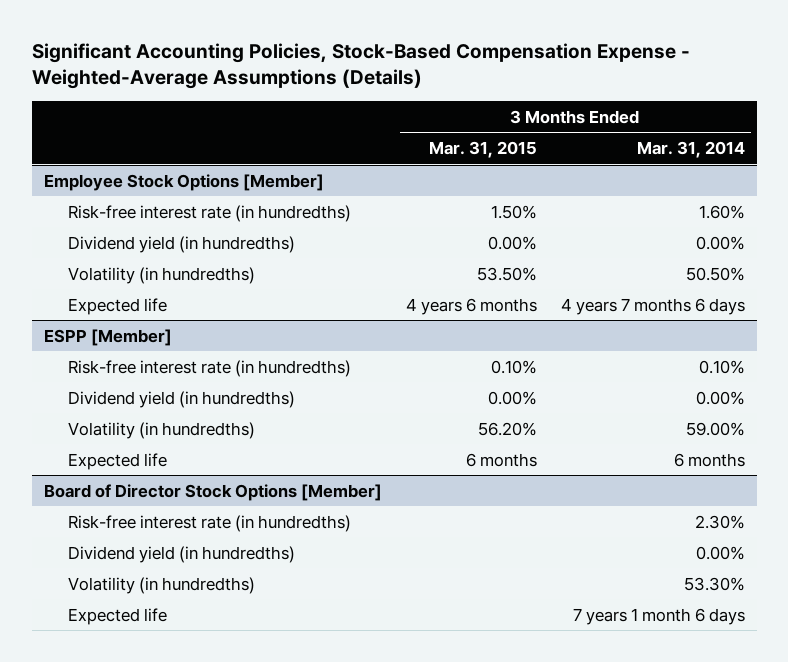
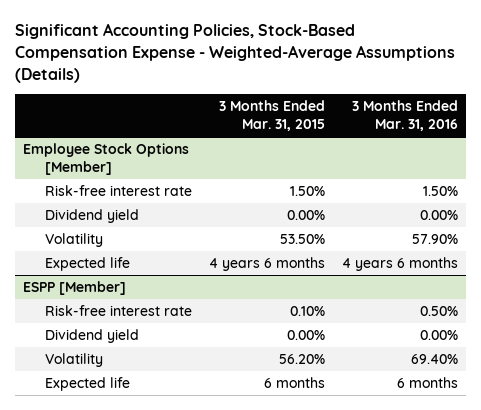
[636,141,745,159] Mar. 31, 2014 -> none
none -> [351,100,458,131] 3 Months Ended Mar. 31, 2016
[68,204,352,222] Risk-free interest rate (in hundredths) -> [45,185,193,197] Risk-free interest rate
[68,235,296,253] Dividend yield (in hundredths) -> [45,209,140,224] Dividend yield
[68,266,256,284] Volatility (in hundredths) -> [45,233,104,248] Volatility
[68,359,352,377] Risk-free interest rate (in hundredths) -> [45,305,193,317] Risk-free interest rate
[68,390,296,408] Dividend yield (in hundredths) -> [45,329,140,344] Dividend yield
[68,421,256,439] Volatility (in hundredths) -> [45,353,104,368] Volatility
[43,483,382,501] Board of Director Stock Options [Member] -> none
[68,514,352,532] Risk-free interest rate (in hundredths) -> none
[68,545,296,563] Dividend yield (in hundredths) -> none
[68,576,256,594] Volatility (in hundredths) -> none
[68,607,168,625] Expected life -> none

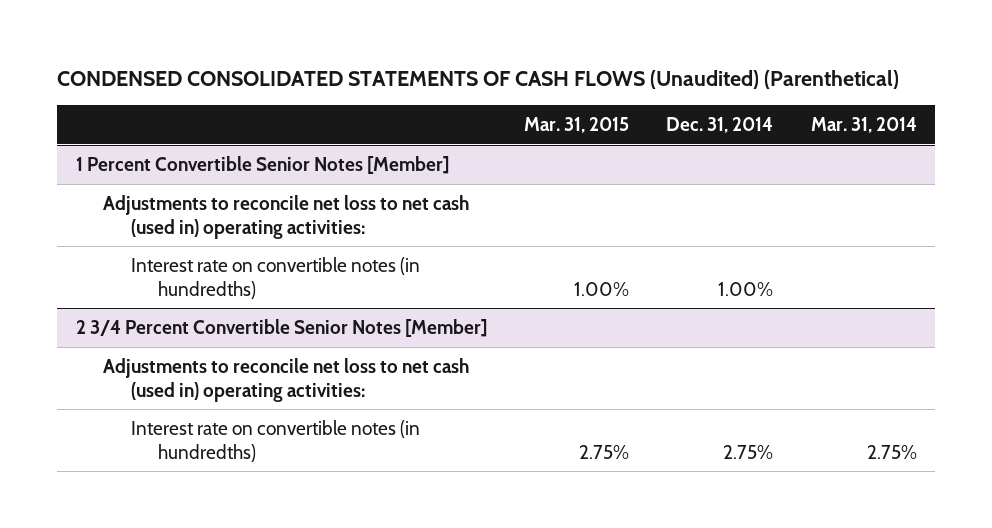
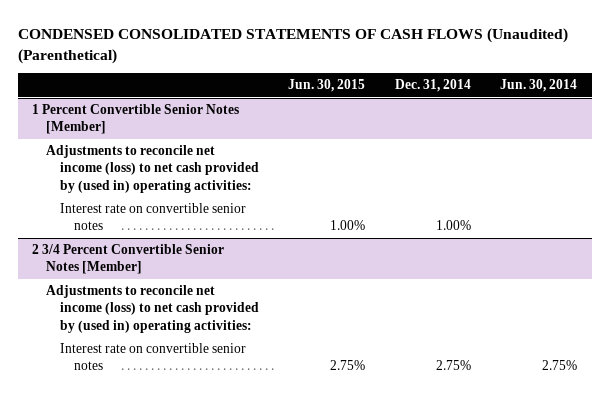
[524,117,630,134] Mar. 31, 2015 -> none
[810,117,917,134] Mar. 31, 2014 -> none
none -> [288,79,366,93] Jun. 30, 2015
none -> [500,79,578,93] Jun. 30, 2014
[103,194,470,239] Adjustments to reconcile net loss to net cash (used in) operating activities: -> [46,145,259,193] Adjustments to reconcile net income (loss) to net cash provided by (used in) operating activities:
[130,256,420,299] Interest rate on convertible notes (in hundredths) -> [59,203,246,231] Interest rate on convertible senior notes
[103,357,470,402] Adjustments to reconcile net loss to net cash (used in) operating activities: -> [46,285,259,333] Adjustments to reconcile net income (loss) to net cash provided by (used in) operating activities:
[130,419,420,462] Interest rate on convertible notes (in hundredths) -> [59,343,246,371] Interest rate on convertible senior notes

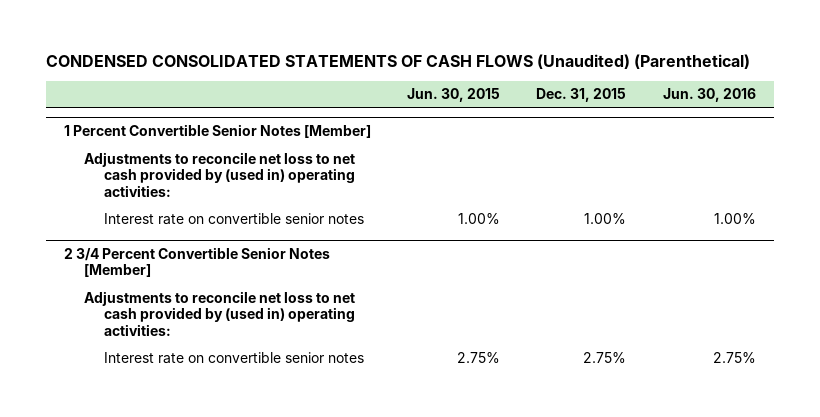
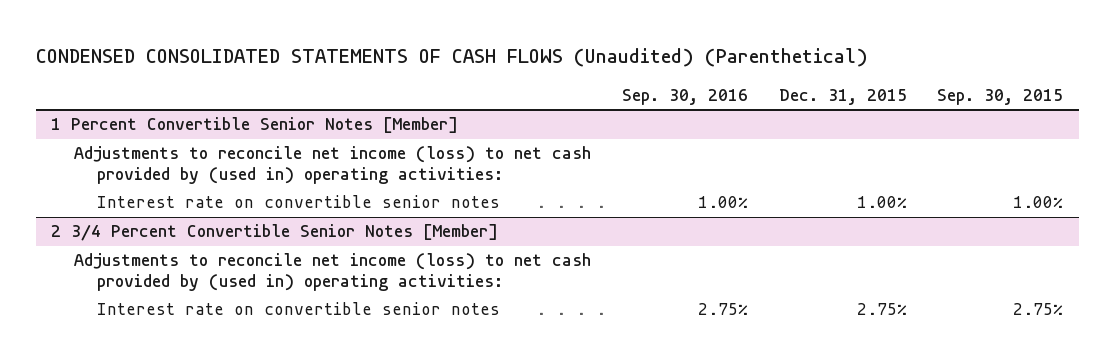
[407,88,501,103] Jun. 30, 2015 -> none
[662,88,756,103] Jun. 30, 2016 -> none
none -> [621,88,748,105] Sep. 30, 2016
none -> [937,88,1064,105] Sep. 30, 2015
[83,151,356,197] Adjustments to reconcile net loss to net cash provided by (used in) operating activities: -> [73,146,591,184] Adjustments to reconcile net income (loss) to net cash provided by (used in) operating activities:
[83,290,356,336] Adjustments to reconcile net loss to net cash provided by (used in) operating activities: -> [73,253,591,291] Adjustments to reconcile net income (loss) to net cash provided by (used in) operating activities:

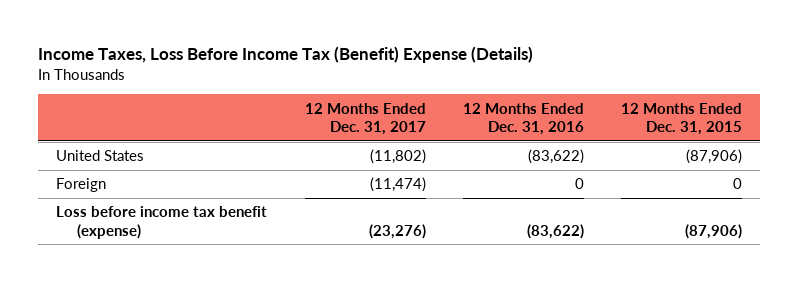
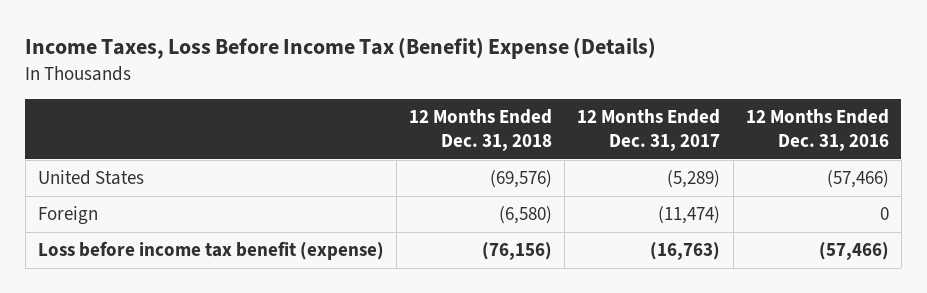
[620,102,742,135] 12 Months Ended Dec. 31, 2015 -> none
none -> [409,109,553,151] 12 Months Ended Dec. 31, 2018
[369,149,426,165] (11,802) -> [667,170,721,189] (5,289)
[527,149,584,165] (83,622) -> [826,170,889,189] (57,466)
[368,223,426,239] (23,276) -> [650,242,721,261] (16,763)
[526,223,584,239] (83,622) -> [818,242,889,261] (57,466)

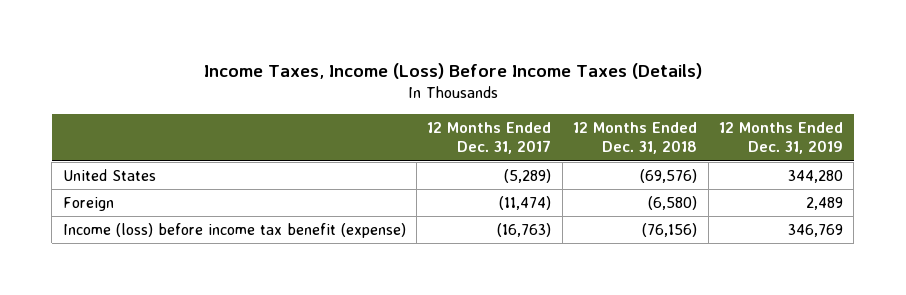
[25,37,657,60] Income Taxes, Loss Before Income Tax (Benefit) Expense (Details) -> [203,62,702,79] Income Taxes, Income (Loss) Before Income Taxes (Details)
[745,109,889,151] 12 Months Ended Dec. 31, 2016 -> none
none -> [718,122,843,155] 12 Months Ended Dec. 31, 2019
[37,241,384,261] Loss before income tax benefit (expense) -> [62,223,406,239] Income (loss) before income tax benefit (expense)

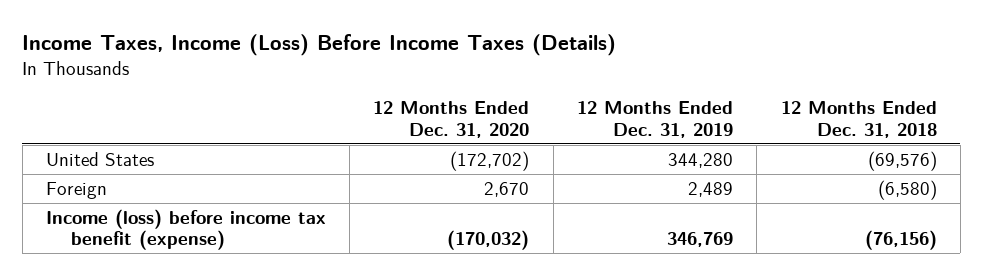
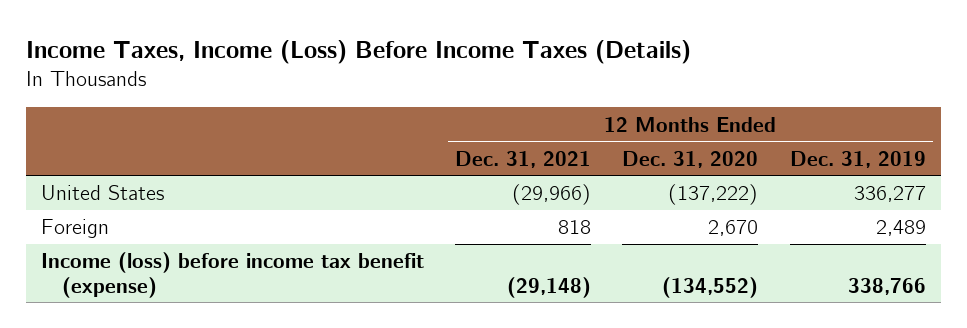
[780,101,937,138] 12 Months Ended Dec. 31, 2018 -> none
none -> [455,150,592,168] Dec. 31, 2021
[450,150,530,171] (172,702) -> [668,184,759,206] (137,222)
[667,152,733,168] 344,280 -> [853,186,926,203] 336,277
[447,230,530,251] (170,032) -> [662,276,759,298] (134,552)
[666,232,733,248] 346,769 -> [847,277,926,295] 338,766

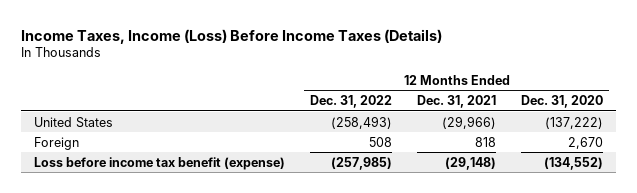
[789,150,926,168] Dec. 31, 2019 -> none
none -> [309,94,392,108] Dec. 31, 2022
[41,252,425,298] Income (loss) before income tax benefit (expense) -> [33,156,285,170] Loss before income tax benefit (expense)

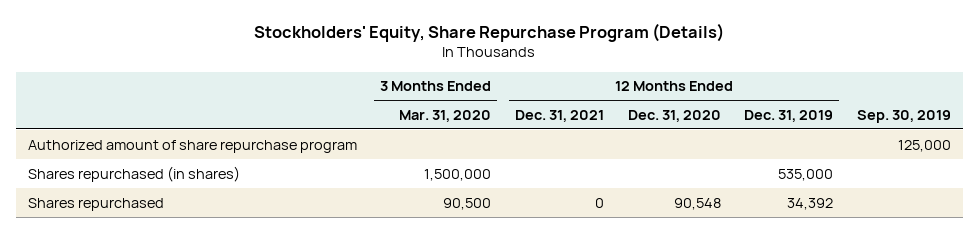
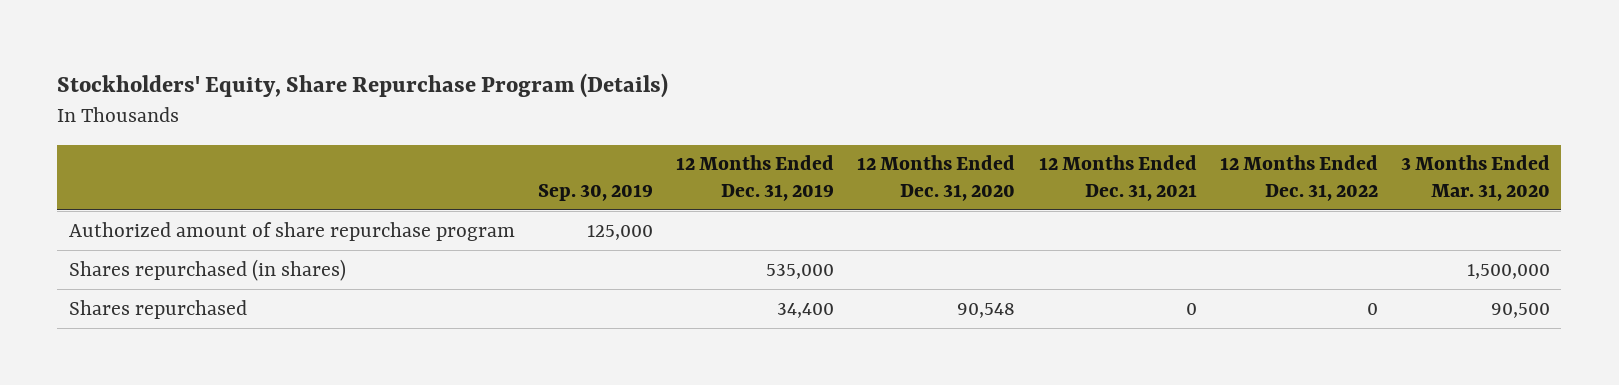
none -> [1219,155,1378,201] 12 Months Ended Dec. 31, 2022
[787,197,834,210] 34,392 -> [777,302,835,318] 34,400

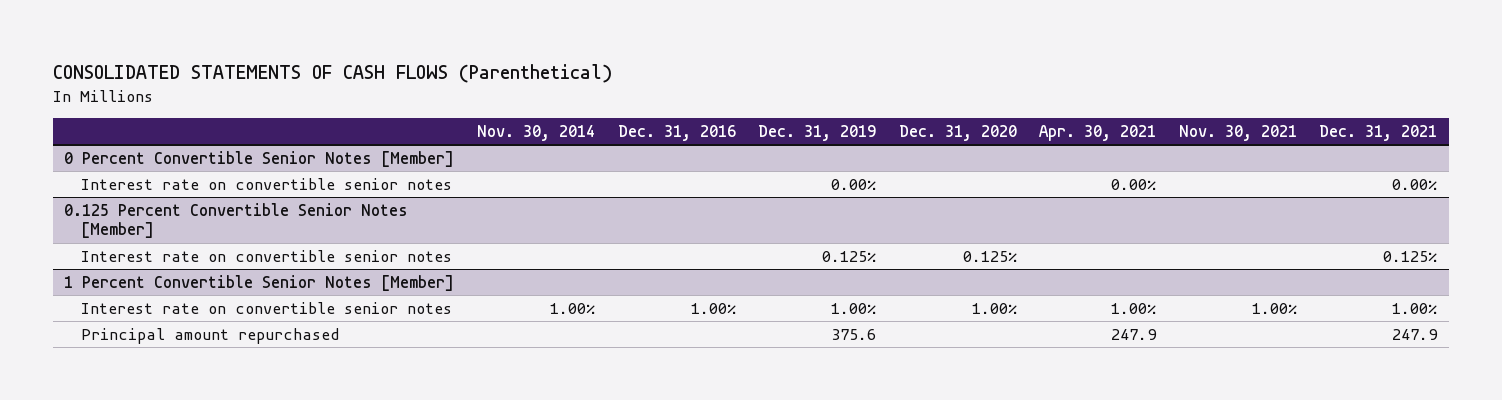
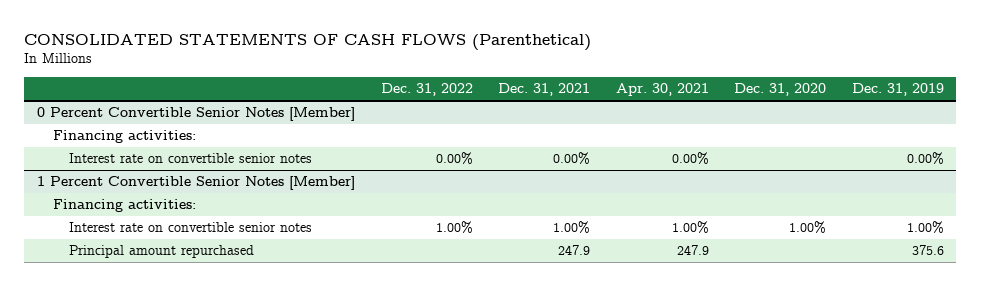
[476,124,595,141] Nov. 30, 2014 -> none
[617,124,736,141] Dec. 31, 2016 -> none
[1178,124,1297,141] Nov. 30, 2021 -> none
none -> [380,83,473,97] Dec. 31, 2022
none -> [53,130,197,144] Financing activities:
[64,202,409,239] 0.125 Percent Convertible Senior Notes [Member] -> none
[81,249,453,262] Interest rate on convertible senior notes -> none
none -> [53,199,197,213] Financing activities:

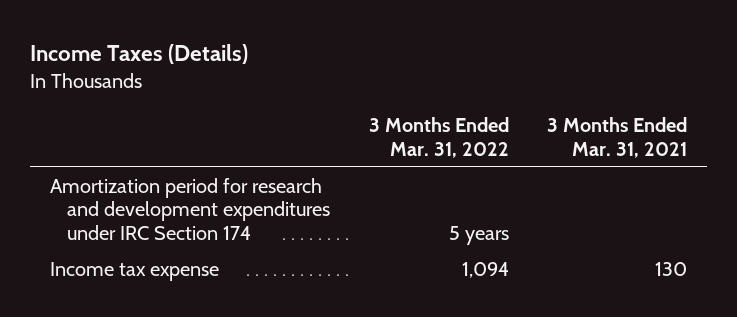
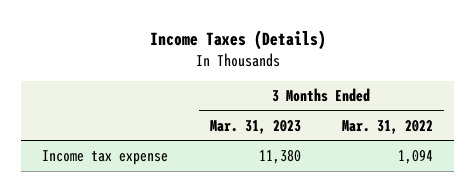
[547,117,688,158] 3 Months Ended Mar. 31, 2021 -> none
none -> [209,119,301,134] Mar. 31, 2023
[49,177,330,240] Amortization period for research and development expenditures under IRC Section 174 -> none

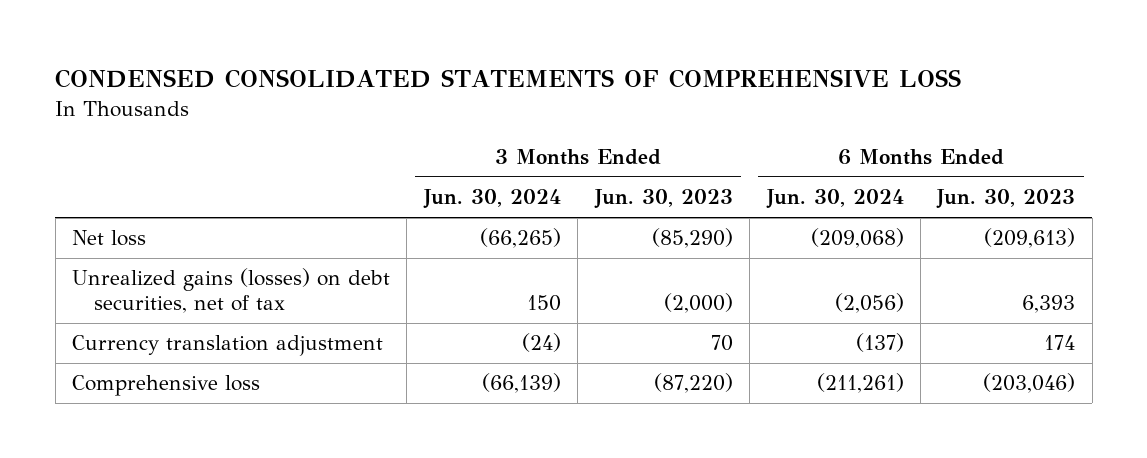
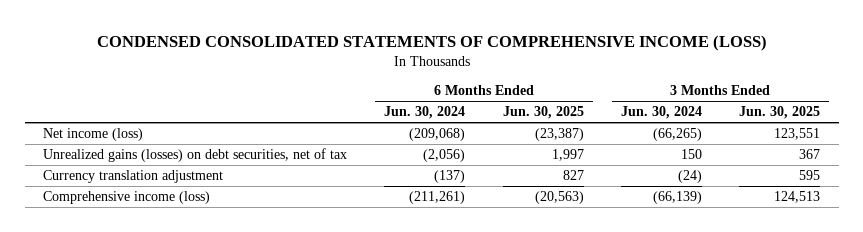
[55,69,962,89] CONDENSED CONSOLIDATED STATEMENTS OF COMPREHENSIVE LOSS -> [96,34,767,51] CONDENSED CONSOLIDATED STATEMENTS OF COMPREHENSIVE INCOME (LOSS)
[593,189,733,210] Jun. 30, 2023 -> none
[936,189,1076,210] Jun. 30, 2023 -> none
none -> [502,106,584,120] Jun. 30, 2025
none -> [739,106,821,120] Jun. 30, 2025
[71,230,146,247] Net loss -> [43,128,144,142] Net income (loss)
[71,375,260,397] Comprehensive loss -> [43,191,211,205] Comprehensive income (loss)

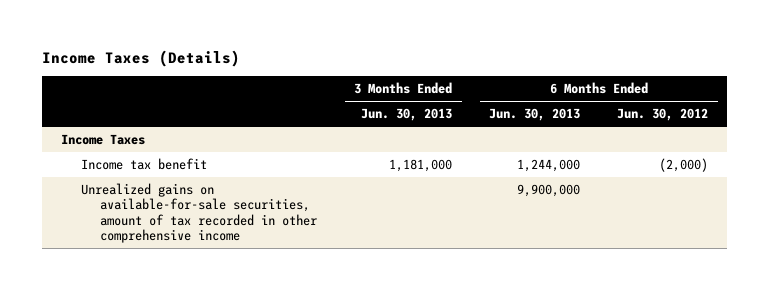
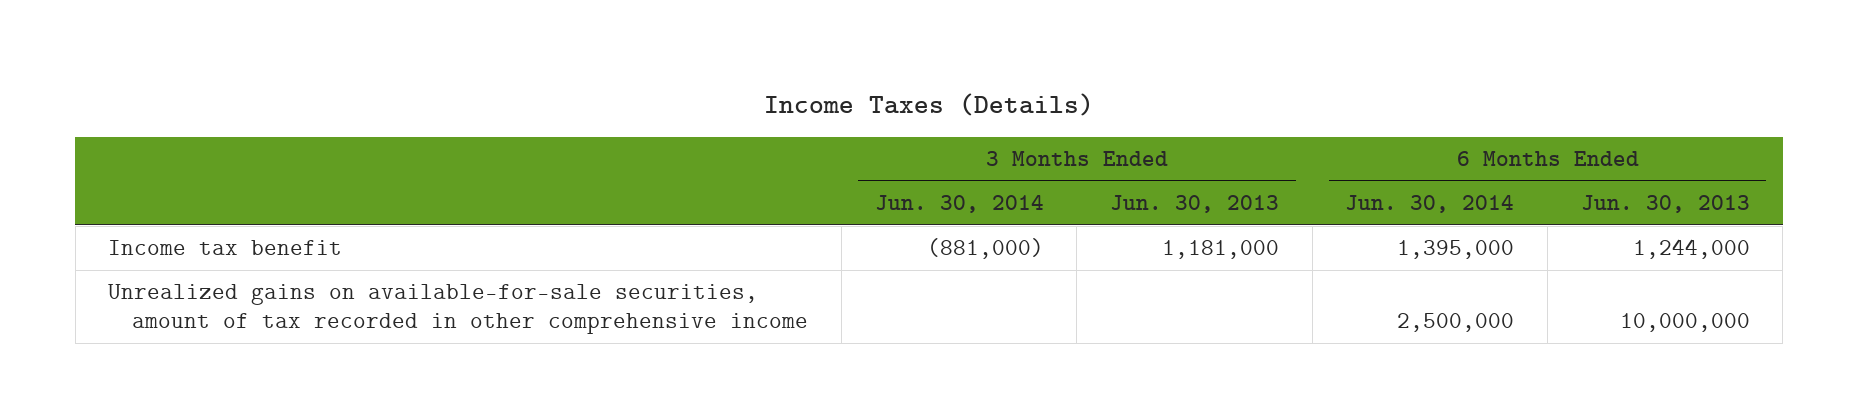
[617,108,709,122] Jun. 30, 2012 -> none
none -> [874,195,1044,214] Jun. 30, 2014
none -> [1345,195,1515,214] Jun. 30, 2014
[60,134,145,146] Income Taxes -> none
[517,184,581,198] 9,900,000 -> [1619,312,1750,332] 10,000,000

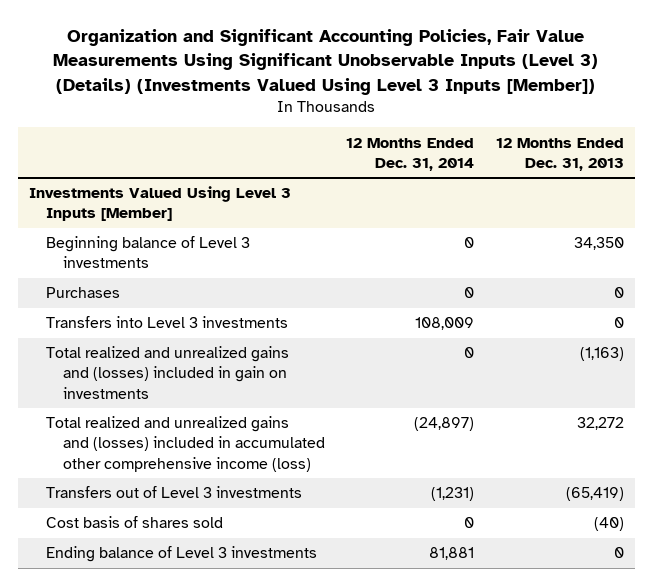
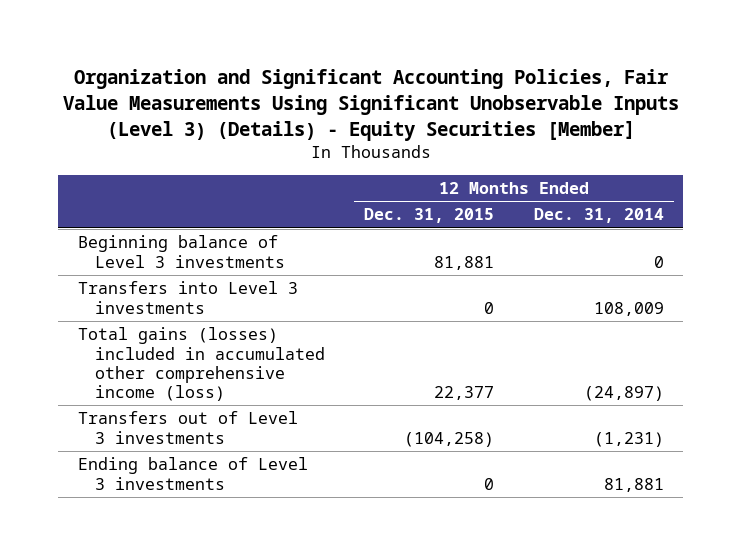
[53,29,599,95] Organization and Significant Accounting Policies, Fair Value Measurements Using Significant Unobservable Inputs (Level 3) (Details) (Investments Valued Using Level 3 Inputs [Member]) -> [62,69,679,141] Organization and Significant Accounting Policies, Fair Value Measurements Using Significant Unobservable Inputs (Level 3) (Details) - Equity Securities [Member]
[495,137,624,171] 12 Months Ended Dec. 31, 2013 -> none
none -> [364,208,495,224] Dec. 31, 2015
[28,186,291,222] Investments Valued Using Level 3 Inputs [Member] -> none
[45,287,120,299] Purchases -> none
[45,346,289,399] Total realized and unrealized gains and (losses) included in gain on investments -> none
[45,416,325,472] Total realized and unrealized gains and (losses) included in accumulated other comprehensive income (loss) -> [77,327,325,402] Total gains (losses) included in accumulated other comprehensive income (loss)
[45,516,223,529] Cost basis of shares sold -> none

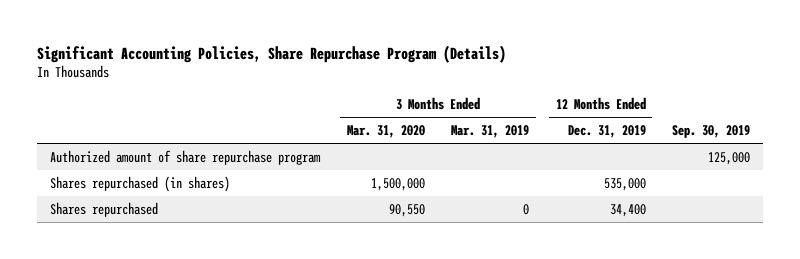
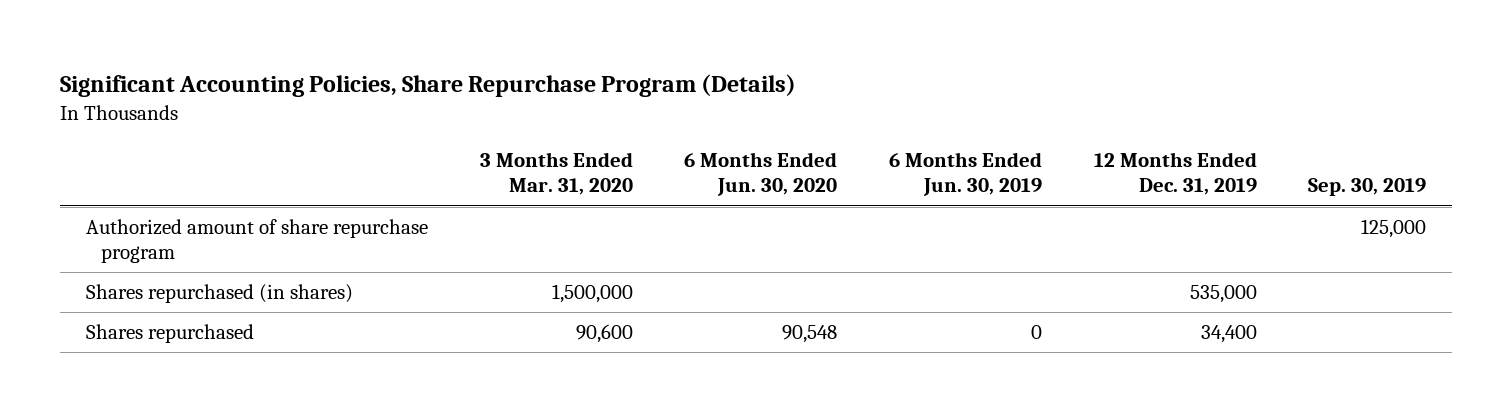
[451,125,530,139] Mar. 31, 2019 -> none
none -> [684,152,838,197] 6 Months Ended Jun. 30, 2020
none -> [888,152,1042,197] 6 Months Ended Jun. 30, 2019
[388,203,425,217] 90,550 -> [575,324,633,344] 90,600

